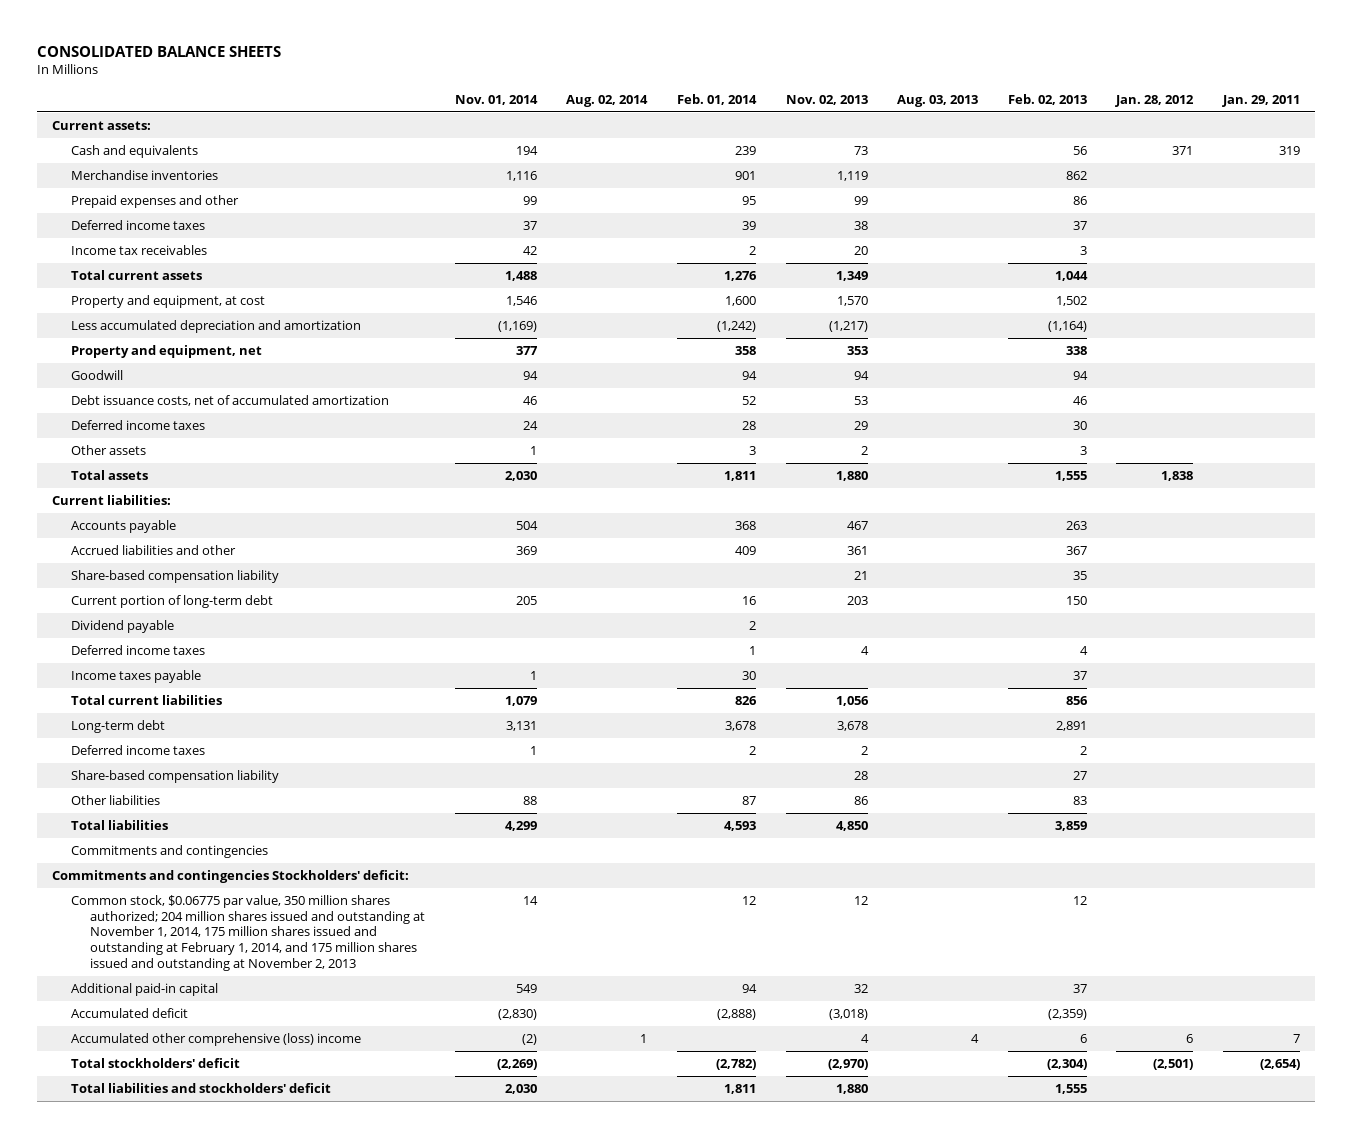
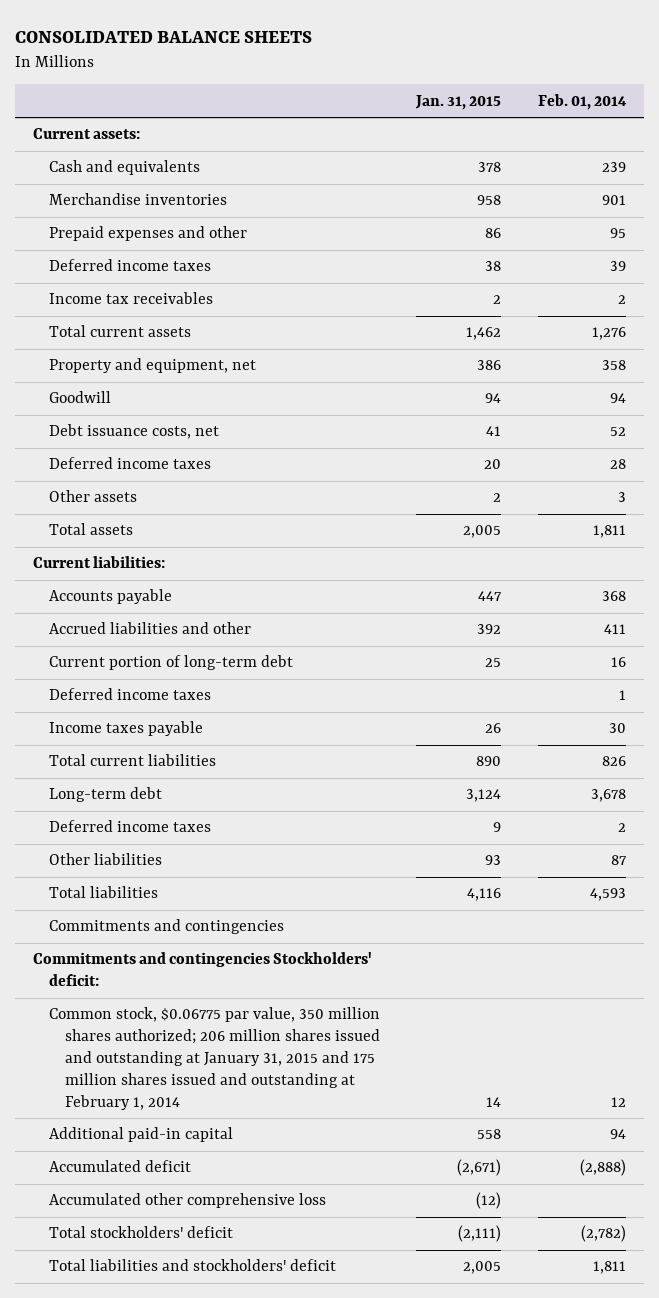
[454,94,538,105] Nov. 01, 2014 -> none
[566,94,649,107] Aug. 02, 2014 -> none
[785,94,868,105] Nov. 02, 2013 -> none
[897,94,979,107] Aug. 03, 2013 -> none
[1007,93,1087,105] Feb. 02, 2013 -> none
[1115,94,1195,107] Jan. 28, 2012 -> none
[1222,94,1301,107] Jan. 29, 2011 -> none
none -> [415,94,502,110] Jan. 31, 2015
[70,295,265,309] Property and equipment, at cost -> none
[70,320,361,334] Less accumulated depreciation and amortization -> none
[70,395,389,407] Debt issuance costs, net of accumulated amortization -> [49,424,220,440] Debt issuance costs, net
[70,570,279,584] Share-based compensation liability -> none
[734,546,756,556] 409 -> [603,624,626,635] 411
[70,620,174,634] Dividend payable -> none
[70,770,279,784] Share-based compensation liability -> none
[70,895,425,971] Common stock, $0.06775 par value, 350 million shares authorized; 204 million shares issued and outstanding at November 1, 2014, 175 million shares issued and outstanding at February 1, 2014, and 175 million shares issued and outstanding at November 2, 2013 -> [49,1007,381,1111] Common stock, $0.06775 par value, 350 million shares authorized; 206 million shares issued and outstanding at January 31, 2015 and 175 million shares issued and outstanding at February 1, 2014
[70,1033,361,1047] Accumulated other comprehensive (loss) income -> [49,1193,327,1209] Accumulated other comprehensive loss

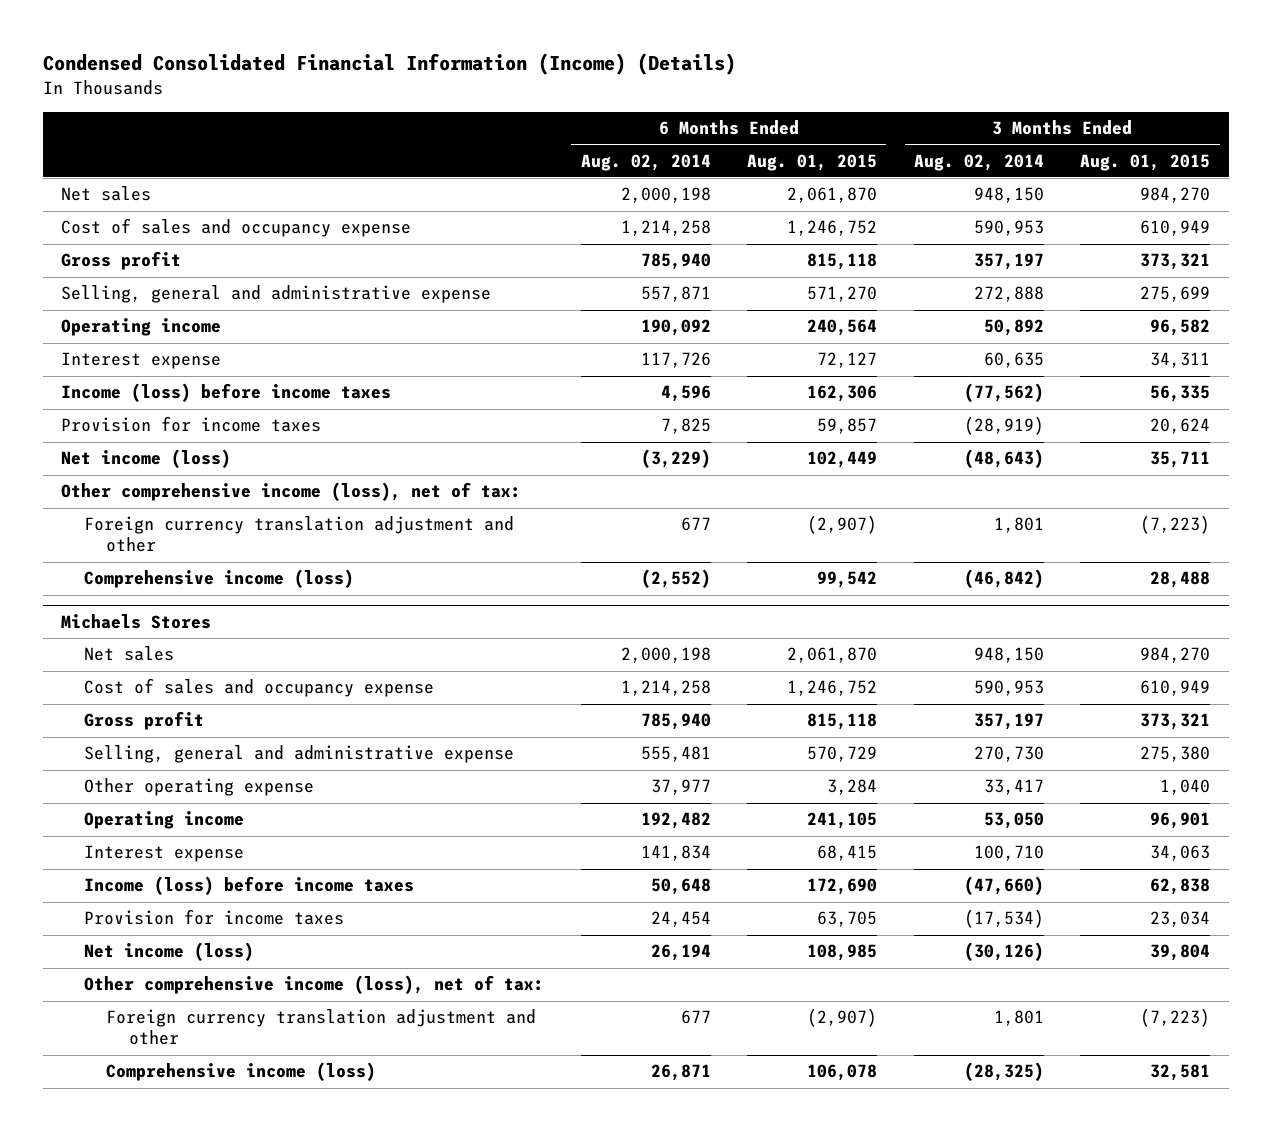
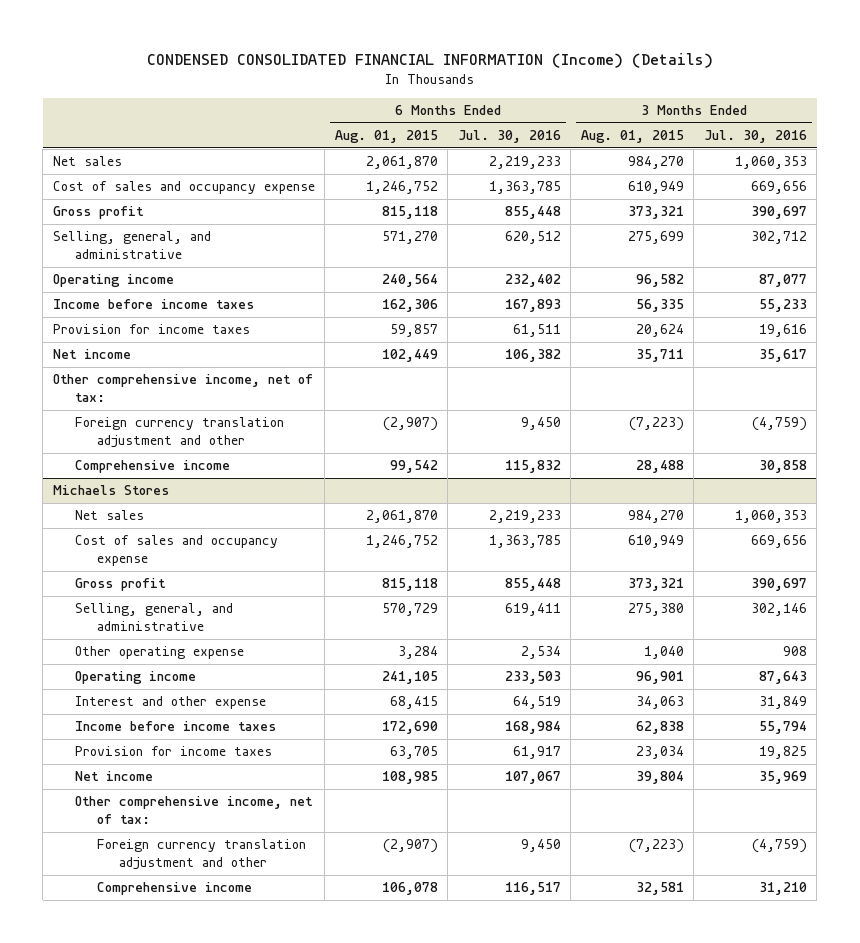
[43,53,737,76] Condensed Consolidated Financial Information (Income) (Details) -> [146,52,713,68] CONDENSED CONSOLIDATED FINANCIAL INFORMATION (Income) (Details)
[580,153,711,171] Aug. 02, 2014 -> none
[913,153,1044,171] Aug. 02, 2014 -> none
none -> [457,130,561,144] Jul. 30, 2016
none -> [703,130,807,144] Jul. 30, 2016
[61,285,492,304] Selling, general and administrative expense -> [52,231,211,260] Selling, general, and administrative
[61,352,222,370] Interest expense -> none
[61,383,392,403] Income (loss) before income taxes -> [52,299,254,310] Income before income taxes
[61,449,232,469] Net income (loss) -> [52,349,131,360] Net income
[61,482,522,502] Other comprehensive income (loss), net of tax: -> [52,374,313,403] Other comprehensive income, net of tax:
[83,569,354,589] Comprehensive income (loss) -> [74,460,230,474] Comprehensive income
[83,745,514,764] Selling, general and administrative expense -> [74,603,233,632] Selling, general, and administrative
[83,845,244,863] Interest expense -> [74,696,266,710] Interest and other expense
[83,876,414,896] Income (loss) before income taxes -> [74,721,276,732] Income before income taxes
[83,942,254,962] Net income (loss) -> [74,771,153,782] Net income
[83,975,544,995] Other comprehensive income (loss), net of tax: -> [74,796,313,825] Other comprehensive income, net of tax:
[106,1062,377,1082] Comprehensive income (loss) -> [96,882,252,896] Comprehensive income

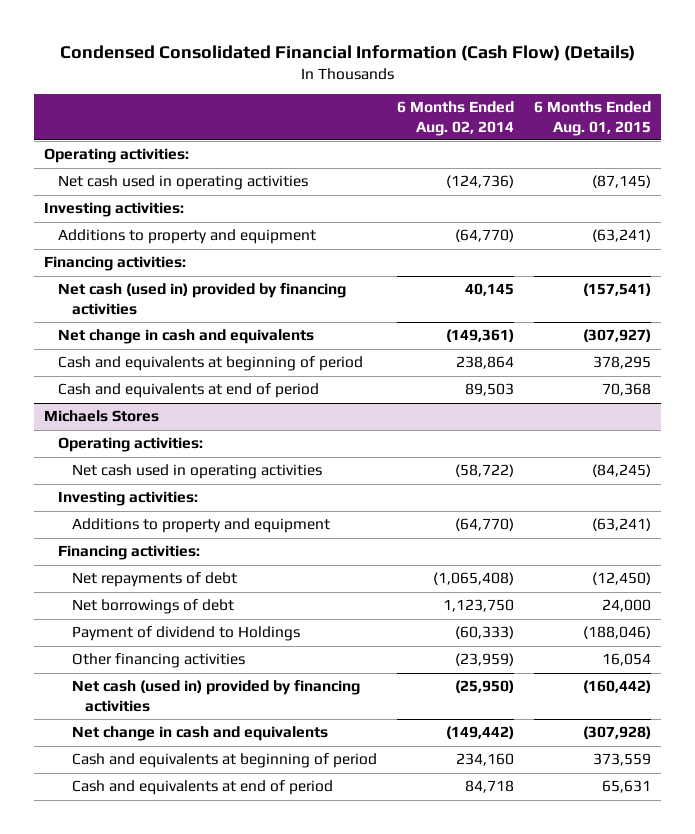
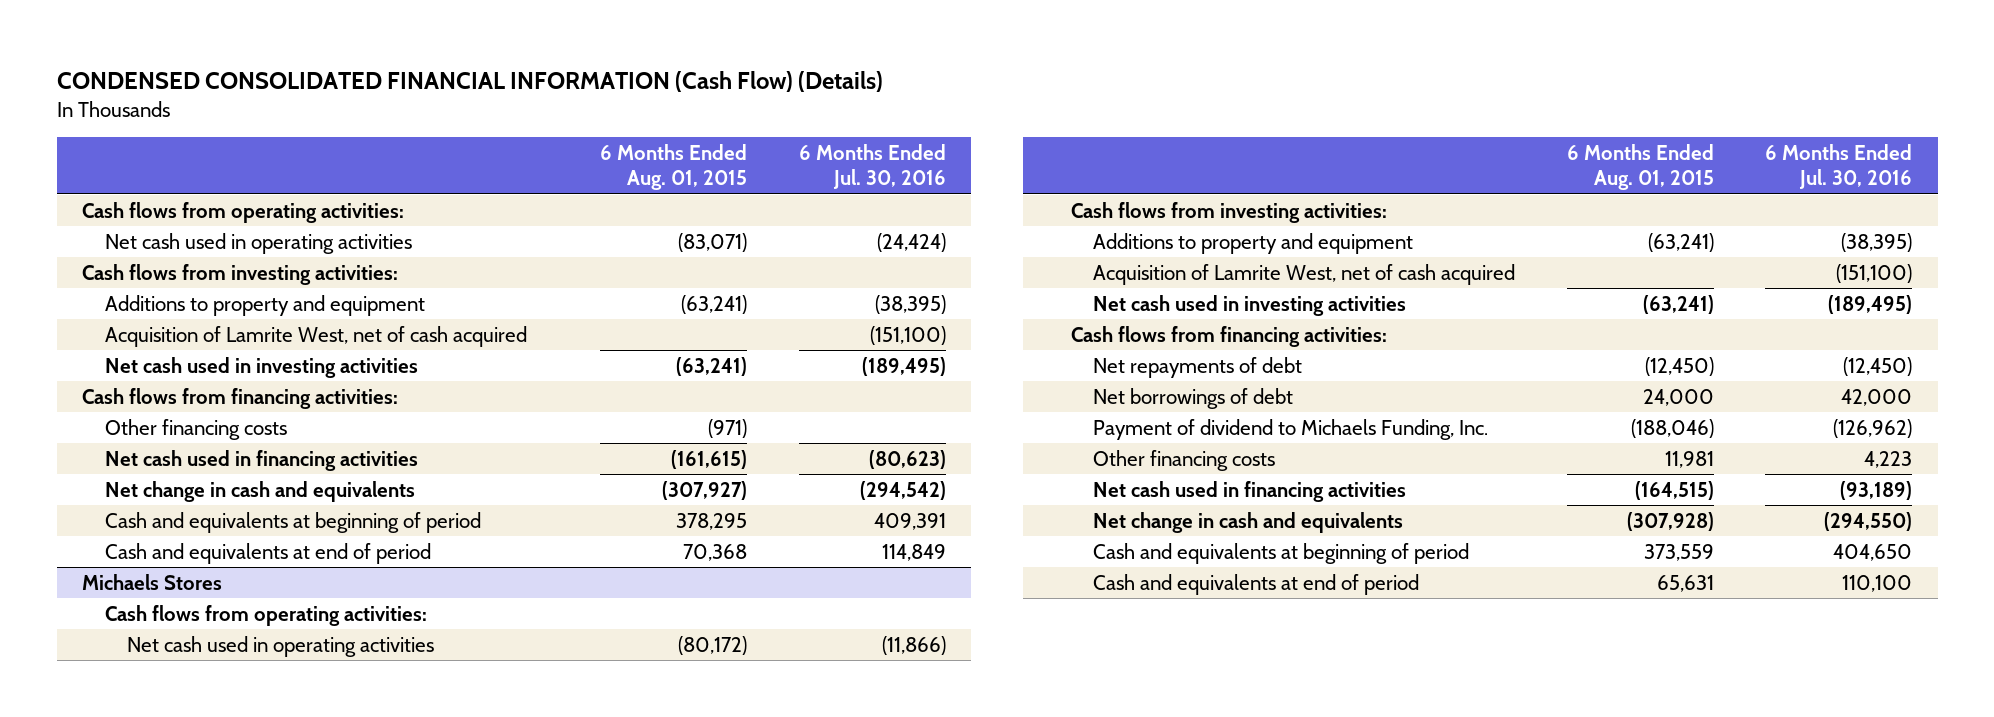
[59,44,635,61] Condensed Consolidated Financial Information (Cash Flow) (Details) -> [56,70,883,92] CONDENSED CONSOLIDATED FINANCIAL INFORMATION (Cash Flow) (Details)
[396,101,514,136] 6 Months Ended Aug. 02, 2014 -> none
none -> [798,144,946,190] 6 Months Ended Jul. 30, 2016
[43,148,189,164] Operating activities: -> [82,201,405,223] Cash flows from operating activities:
[592,175,652,189] (87,145) -> [678,232,748,252] (83,071)
[43,202,184,218] Investing activities: -> [82,263,399,285] Cash flows from investing activities:
none -> [104,325,527,347] Acquisition of Lamrite West, net of cash acquired
none -> [104,356,418,378] Net cash used in investing activities
[43,256,186,272] Financing activities: -> [82,387,399,409] Cash flows from financing activities:
none -> [104,418,287,440] Other financing costs
[57,283,346,315] Net cash (used in) provided by financing activities -> [104,449,418,471] Net cash used in financing activities
[583,283,652,297] (157,541) -> [671,449,748,469] (161,615)
[57,437,203,453] Operating activities: -> [104,604,427,626] Cash flows from operating activities:
[592,464,652,478] (84,245) -> [678,635,748,655] (80,172)
[57,491,198,507] Investing activities: -> [1070,201,1387,223] Cash flows from investing activities:
none -> [1093,263,1516,285] Acquisition of Lamrite West, net of cash acquired
none -> [1093,294,1407,316] Net cash used in investing activities
[57,545,200,561] Financing activities: -> [1070,325,1387,347] Cash flows from financing activities:
[71,626,300,642] Payment of dividend to Holdings -> [1093,418,1489,440] Payment of dividend to Michaels Funding, Inc.
[71,653,245,669] Other financing activities -> [1093,449,1276,471] Other financing costs
[602,653,652,667] 16,054 -> [1664,450,1714,468] 11,981
[71,680,360,712] Net cash (used in) provided by financing activities -> [1093,480,1407,502] Net cash used in financing activities
[583,680,652,694] (160,442) -> [1634,480,1714,500] (164,515)

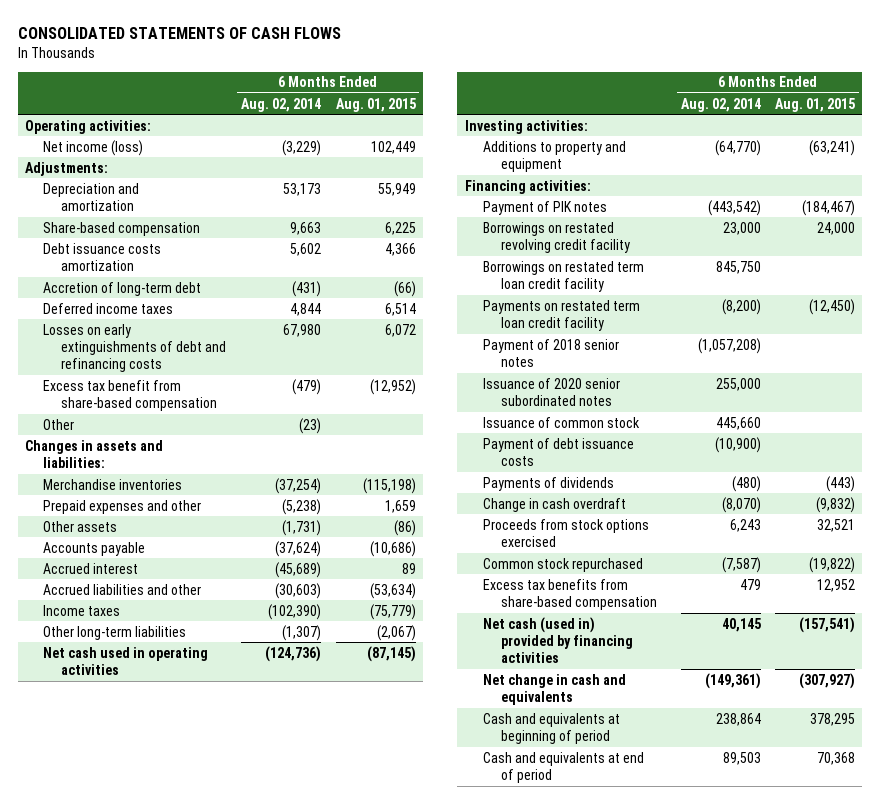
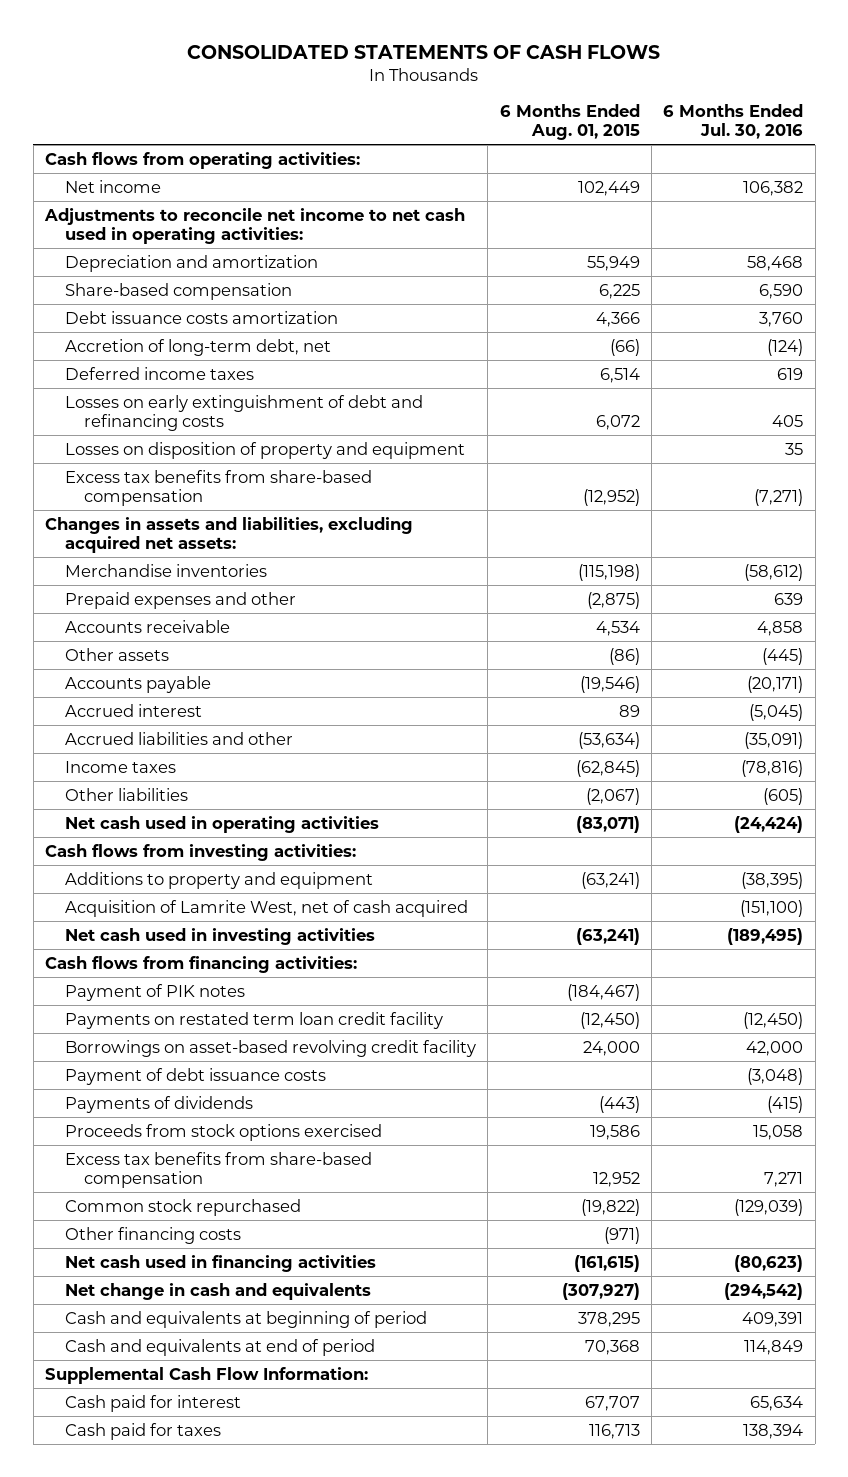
[240,97,321,112] Aug. 02, 2014 -> none
none -> [663,103,804,140] 6 Months Ended Jul. 30, 2016
[24,119,151,134] Operating activities: -> [45,151,361,169] Cash flows from operating activities:
[43,139,144,156] Net income (loss) -> [64,179,161,193] Net income
[24,161,108,176] Adjustments: -> [44,207,466,245] Adjustments to reconcile net income to net cash used in operating activities:
[43,281,202,296] Accretion of long-term debt -> [64,338,331,356] Accretion of long-term debt, net
[43,418,75,430] Other -> none
[43,323,227,373] Losses on early extinguishments of debt and refinancing costs -> [64,394,423,432] Losses on early extinguishment of debt and refinancing costs
none -> [64,441,465,459] Losses on disposition of property and equipment
[43,379,218,411] Excess tax benefit from share-based compensation -> [64,469,372,507] Excess tax benefits from share-based compensation
[24,439,163,468] Changes in assets and liabilities: -> [45,516,414,554] Changes in assets and liabilities, excluding acquired net assets:
[384,499,416,513] 1,659 -> [586,591,640,609] (2,875)
none -> [64,619,230,633] Accounts receivable
[369,540,416,557] (10,686) -> [579,675,640,693] (19,546)
[369,603,416,620] (75,779) -> [575,759,640,777] (62,845)
[43,625,187,640] Other long-term liabilities -> [64,787,188,801] Other liabilities
[366,645,416,662] (87,145) -> [575,815,640,833] (83,071)
[464,119,588,134] Investing activities: -> [45,843,357,861] Cash flows from investing activities:
none -> [64,899,468,917] Acquisition of Lamrite West, net of cash acquired
none -> [64,927,375,945] Net cash used in investing activities
[464,179,591,194] Financing activities: -> [45,955,358,973] Cash flows from financing activities:
[482,221,630,253] Borrowings on restated revolving credit facility -> none
[482,260,644,292] Borrowings on restated term loan credit facility -> none
[482,338,619,367] Payment of 2018 senior notes -> none
[482,377,620,406] Issuance of 2020 senior subordinated notes -> none
[482,416,640,428] Issuance of common stock -> none
none -> [64,1039,476,1057] Borrowings on asset-based revolving credit facility
[482,497,626,512] Change in cash overdraft -> none
[817,518,856,532] 32,521 -> [589,1124,640,1140] 19,586
[482,557,643,572] Common stock repurchased -> [64,1198,301,1216] Common stock repurchased
none -> [64,1226,241,1244] Other financing costs
[482,616,633,664] Net cash (used in) provided by financing activities -> [64,1254,376,1272] Net cash used in financing activities
[799,616,856,633] (157,541) -> [573,1254,640,1272] (161,615)
none -> [45,1366,369,1384] Supplemental Cash Flow Information:
none -> [64,1394,241,1412] Cash paid for interest
none -> [64,1422,221,1440] Cash paid for taxes

